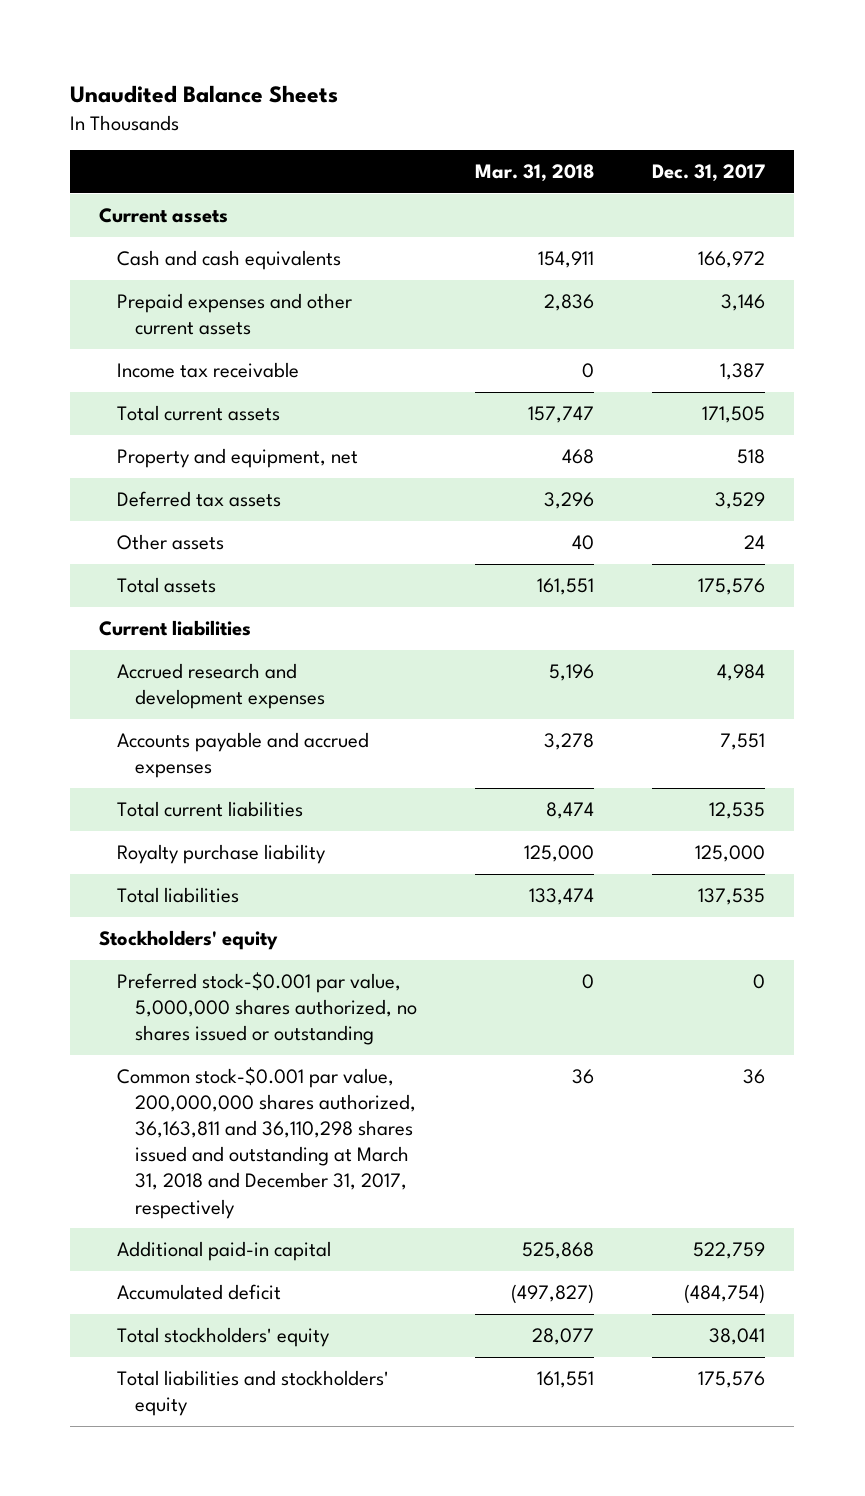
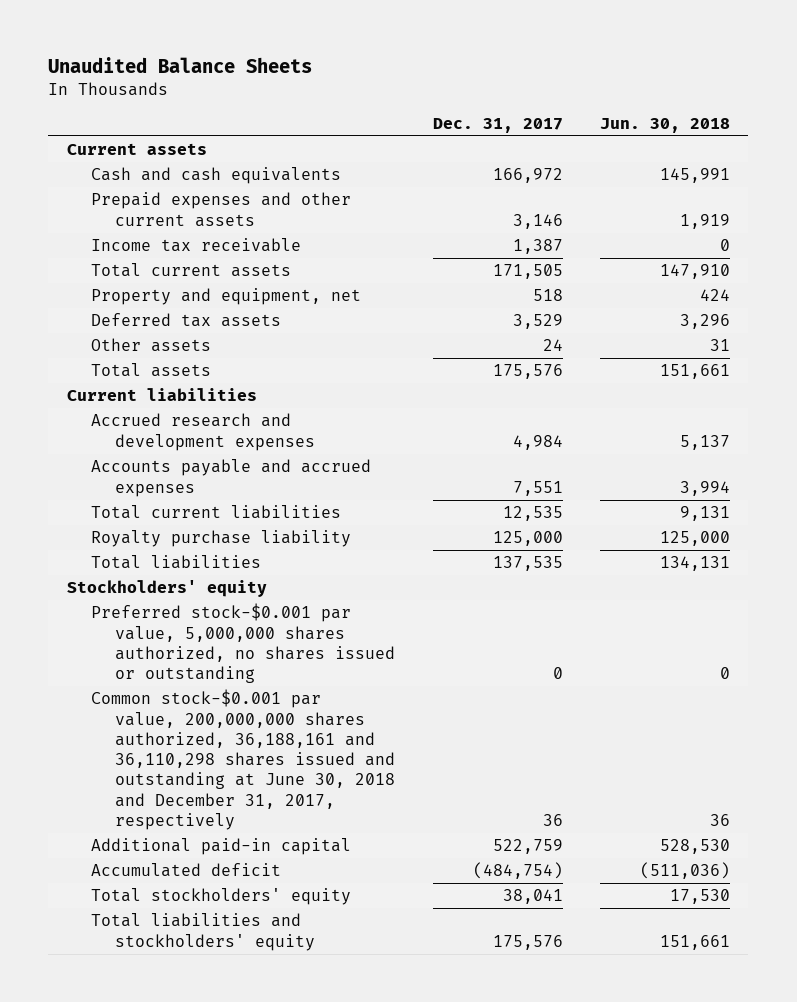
[475,164,595,183] Mar. 31, 2018 -> none
none -> [599,117,730,133] Jun. 30, 2018
[117,1067,417,1219] Common stock-$0.001 par value, 200,000,000 shares authorized, 36,163,811 and 36,110,298 shares issued and outstanding at March 31, 2018 and December 31, 2017, respectively -> [91,689,396,830] Common stock-$0.001 par value, 200,000,000 shares authorized, 36,188,161 and 36,110,298 shares issued and outstanding at June 30, 2018 and December 31, 2017, respectively

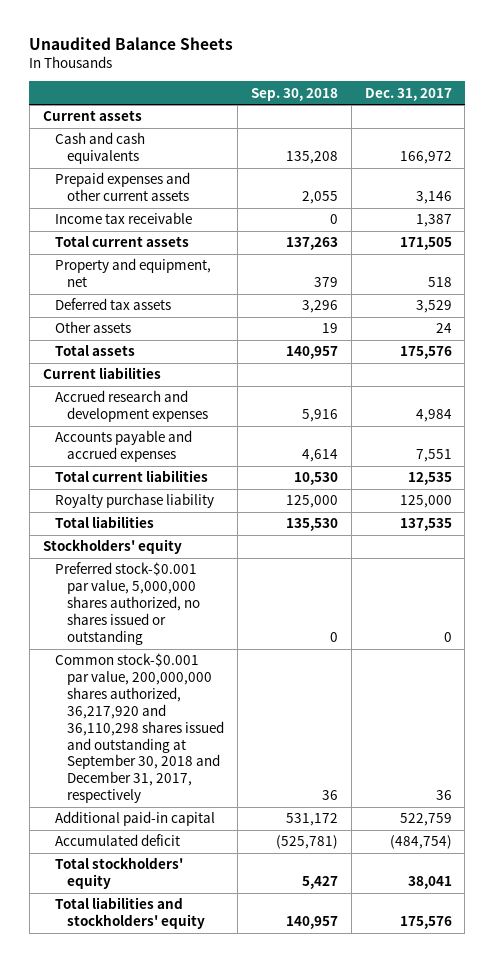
[599,117,730,133] Jun. 30, 2018 -> none
none -> [251,87,339,101] Sep. 30, 2018
[91,689,396,830] Common stock-$0.001 par value, 200,000,000 shares authorized, 36,188,161 and 36,110,298 shares issued and outstanding at June 30, 2018 and December 31, 2017, respectively -> [55,653,225,804] Common stock-$0.001 par value, 200,000,000 shares authorized, 36,217,920 and 36,110,298 shares issued and outstanding at September 30, 2018 and December 31, 2017, respectively

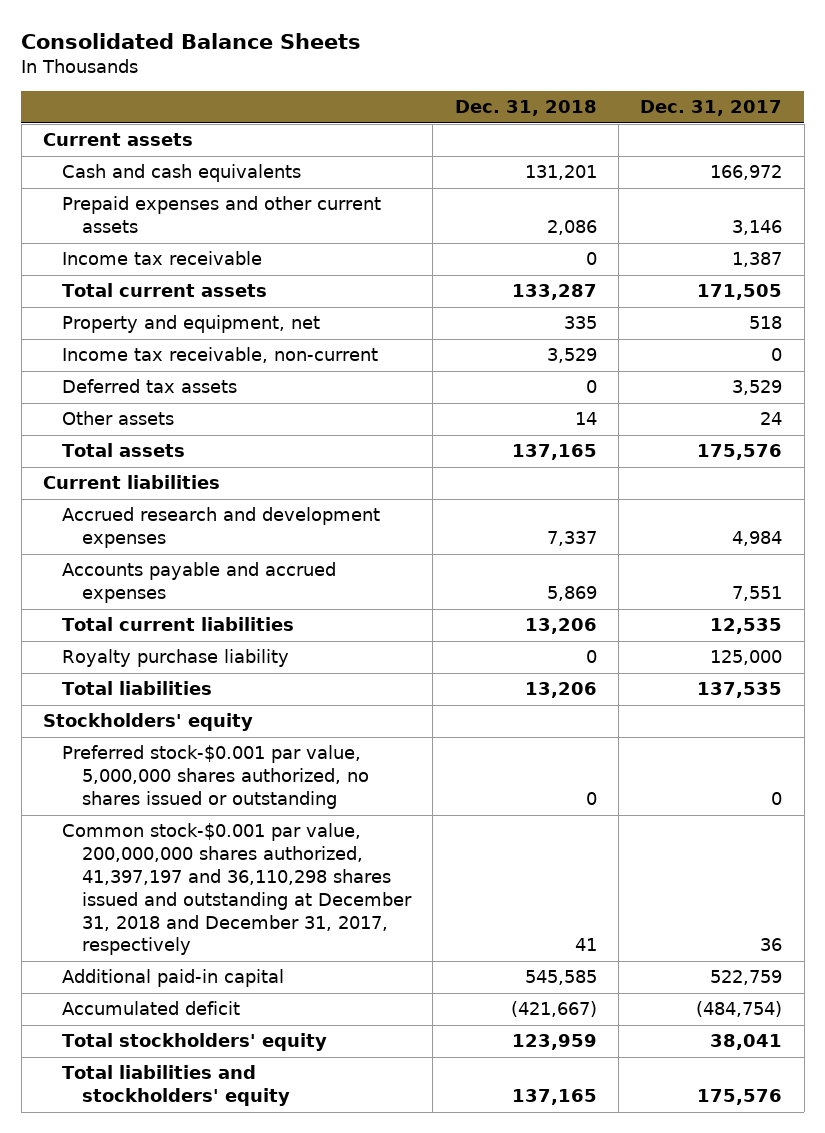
[29,37,234,51] Unaudited Balance Sheets -> [21,32,362,49] Consolidated Balance Sheets
[251,87,339,101] Sep. 30, 2018 -> none
none -> [454,99,597,116] Dec. 31, 2018
none -> [62,347,379,364] Income tax receivable, non-current
[55,653,225,804] Common stock-$0.001 par value, 200,000,000 shares authorized, 36,217,920 and 36,110,298 shares issued and outstanding at September 30, 2018 and December 31, 2017, respectively -> [62,823,412,956] Common stock-$0.001 par value, 200,000,000 shares authorized, 41,397,197 and 36,110,298 shares issued and outstanding at December 31, 2018 and December 31, 2017, respectively

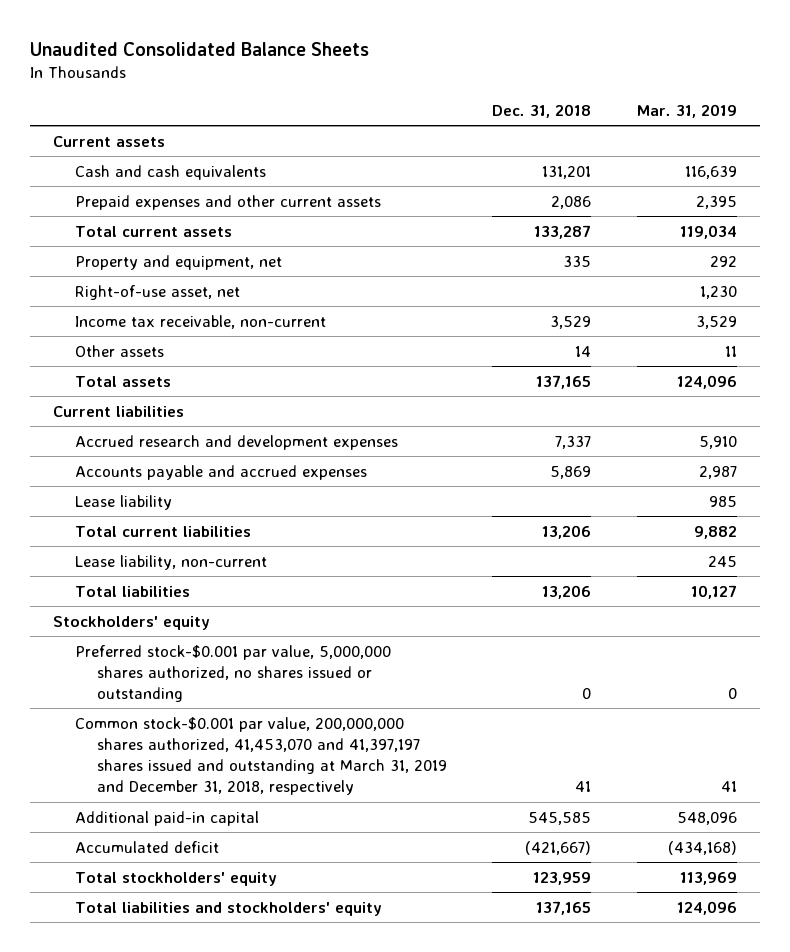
[21,32,362,49] Consolidated Balance Sheets -> [30,42,370,57] Unaudited Consolidated Balance Sheets
[640,99,783,116] Dec. 31, 2017 -> none
none -> [636,103,737,118] Mar. 31, 2019
[62,251,263,266] Income tax receivable -> none
none -> [74,284,240,300] Right-of-use asset, net
[62,379,238,394] Deferred tax assets -> none
none -> [74,494,172,510] Lease liability
[62,649,290,668] Royalty purchase liability -> none
none -> [74,554,267,570] Lease liability, non-current
[62,823,412,956] Common stock-$0.001 par value, 200,000,000 shares authorized, 41,397,197 and 36,110,298 shares issued and outstanding at December 31, 2018 and December 31, 2017, respectively -> [74,716,447,796] Common stock-$0.001 par value, 200,000,000 shares authorized, 41,453,070 and 41,397,197 shares issued and outstanding at March 31, 2019 and December 31, 2018, respectively

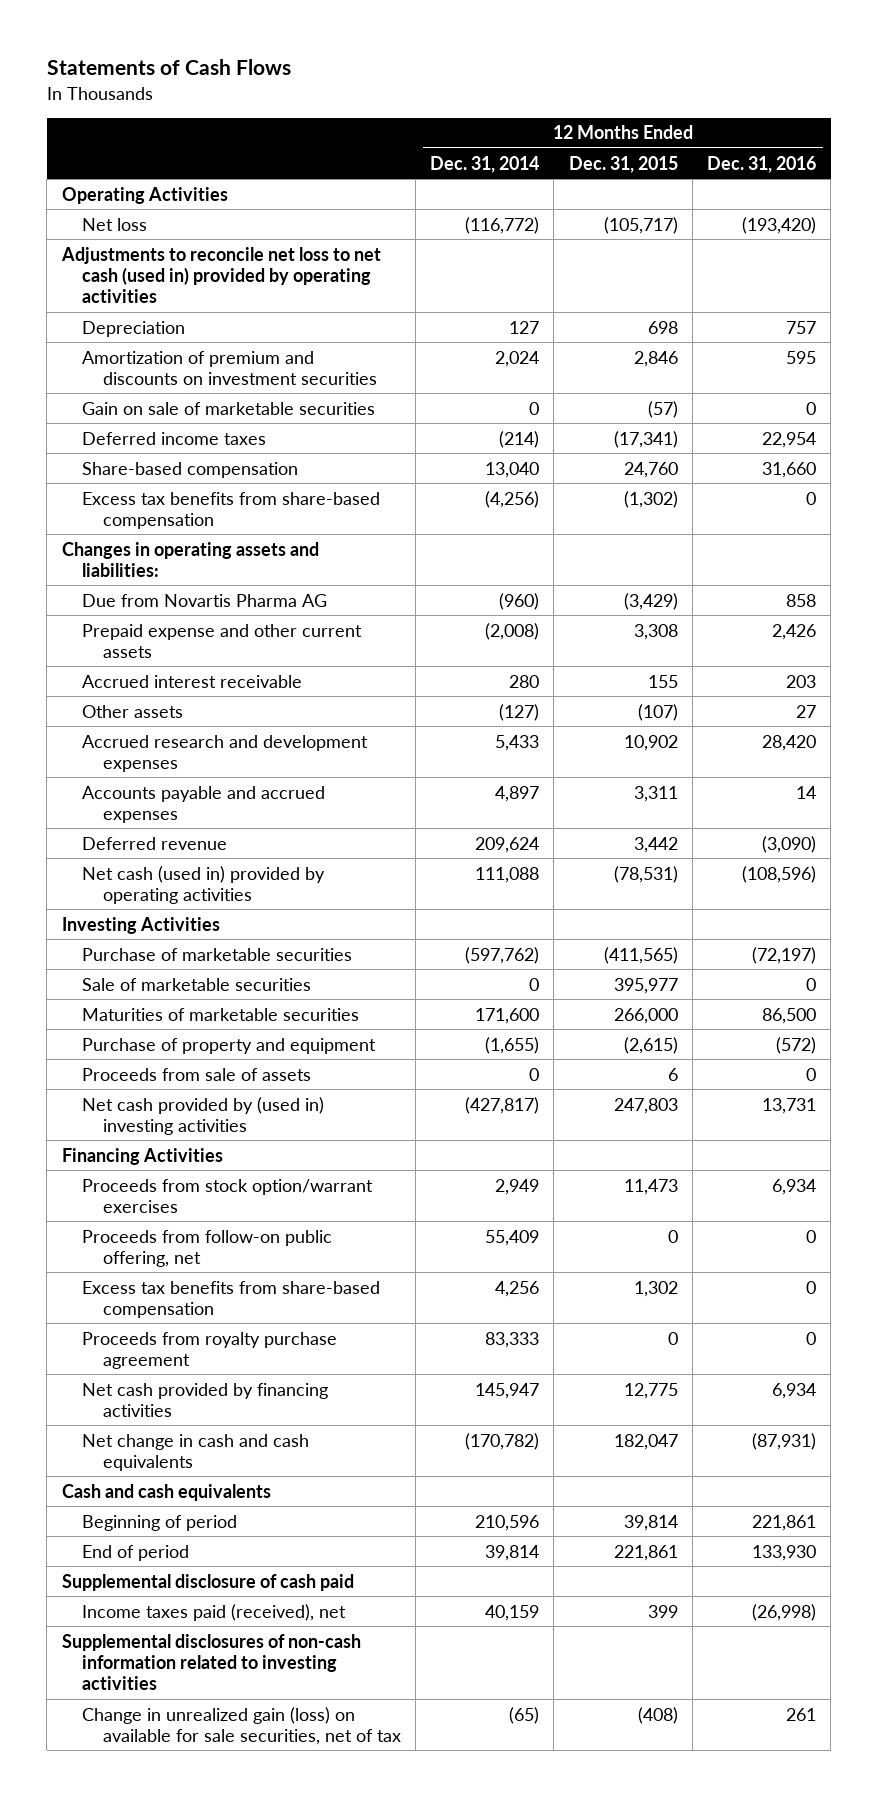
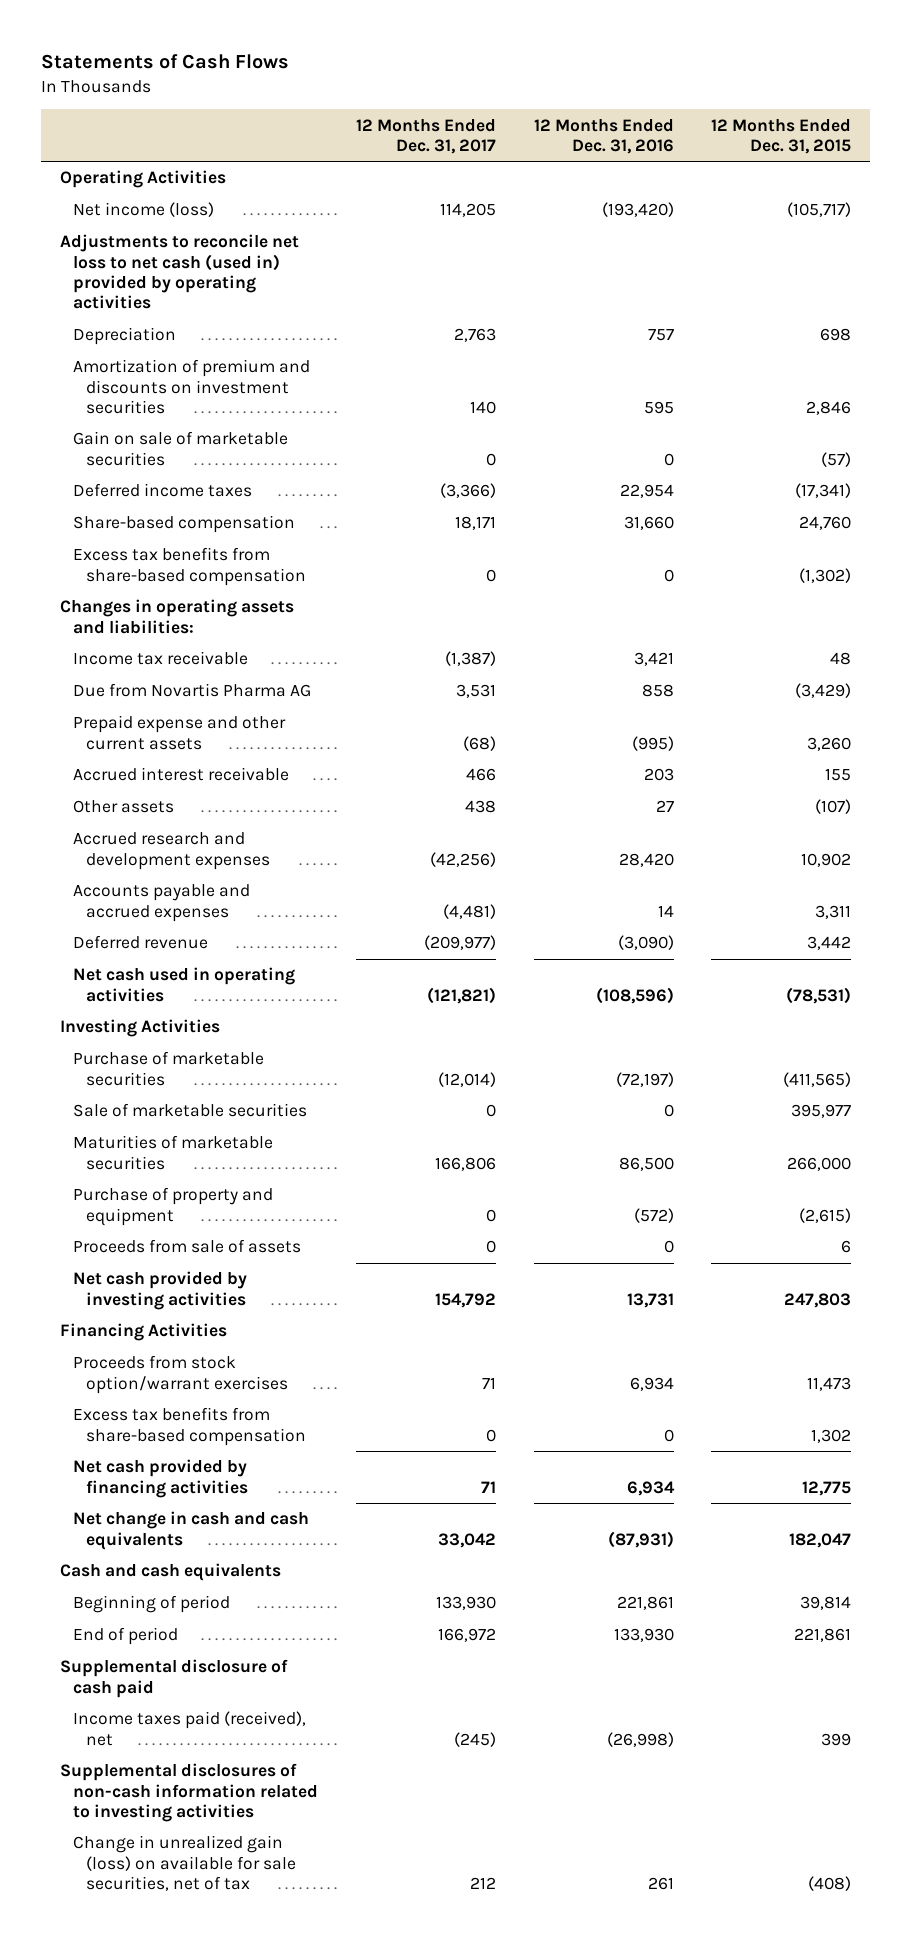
[430,155,540,173] Dec. 31, 2014 -> none
none -> [355,118,496,154] 12 Months Ended Dec. 31, 2017
[82,217,148,231] Net loss -> [73,202,215,218] Net income (loss)
none -> [73,651,249,666] Income tax receivable
[633,623,678,640] 3,308 -> [807,736,852,751] 3,260
[772,623,817,640] 2,426 -> [631,735,674,751] (995)
[82,865,326,904] Net cash (used in) provided by operating activities -> [73,967,296,1002] Net cash used in operating activities
[82,1096,325,1135] Net cash provided by (used in) investing activities -> [73,1271,248,1310] Net cash provided by investing activities
[82,1229,333,1267] Proceeds from follow-on public offering, net -> none
[82,1331,338,1369] Proceeds from royalty purchase agreement -> none

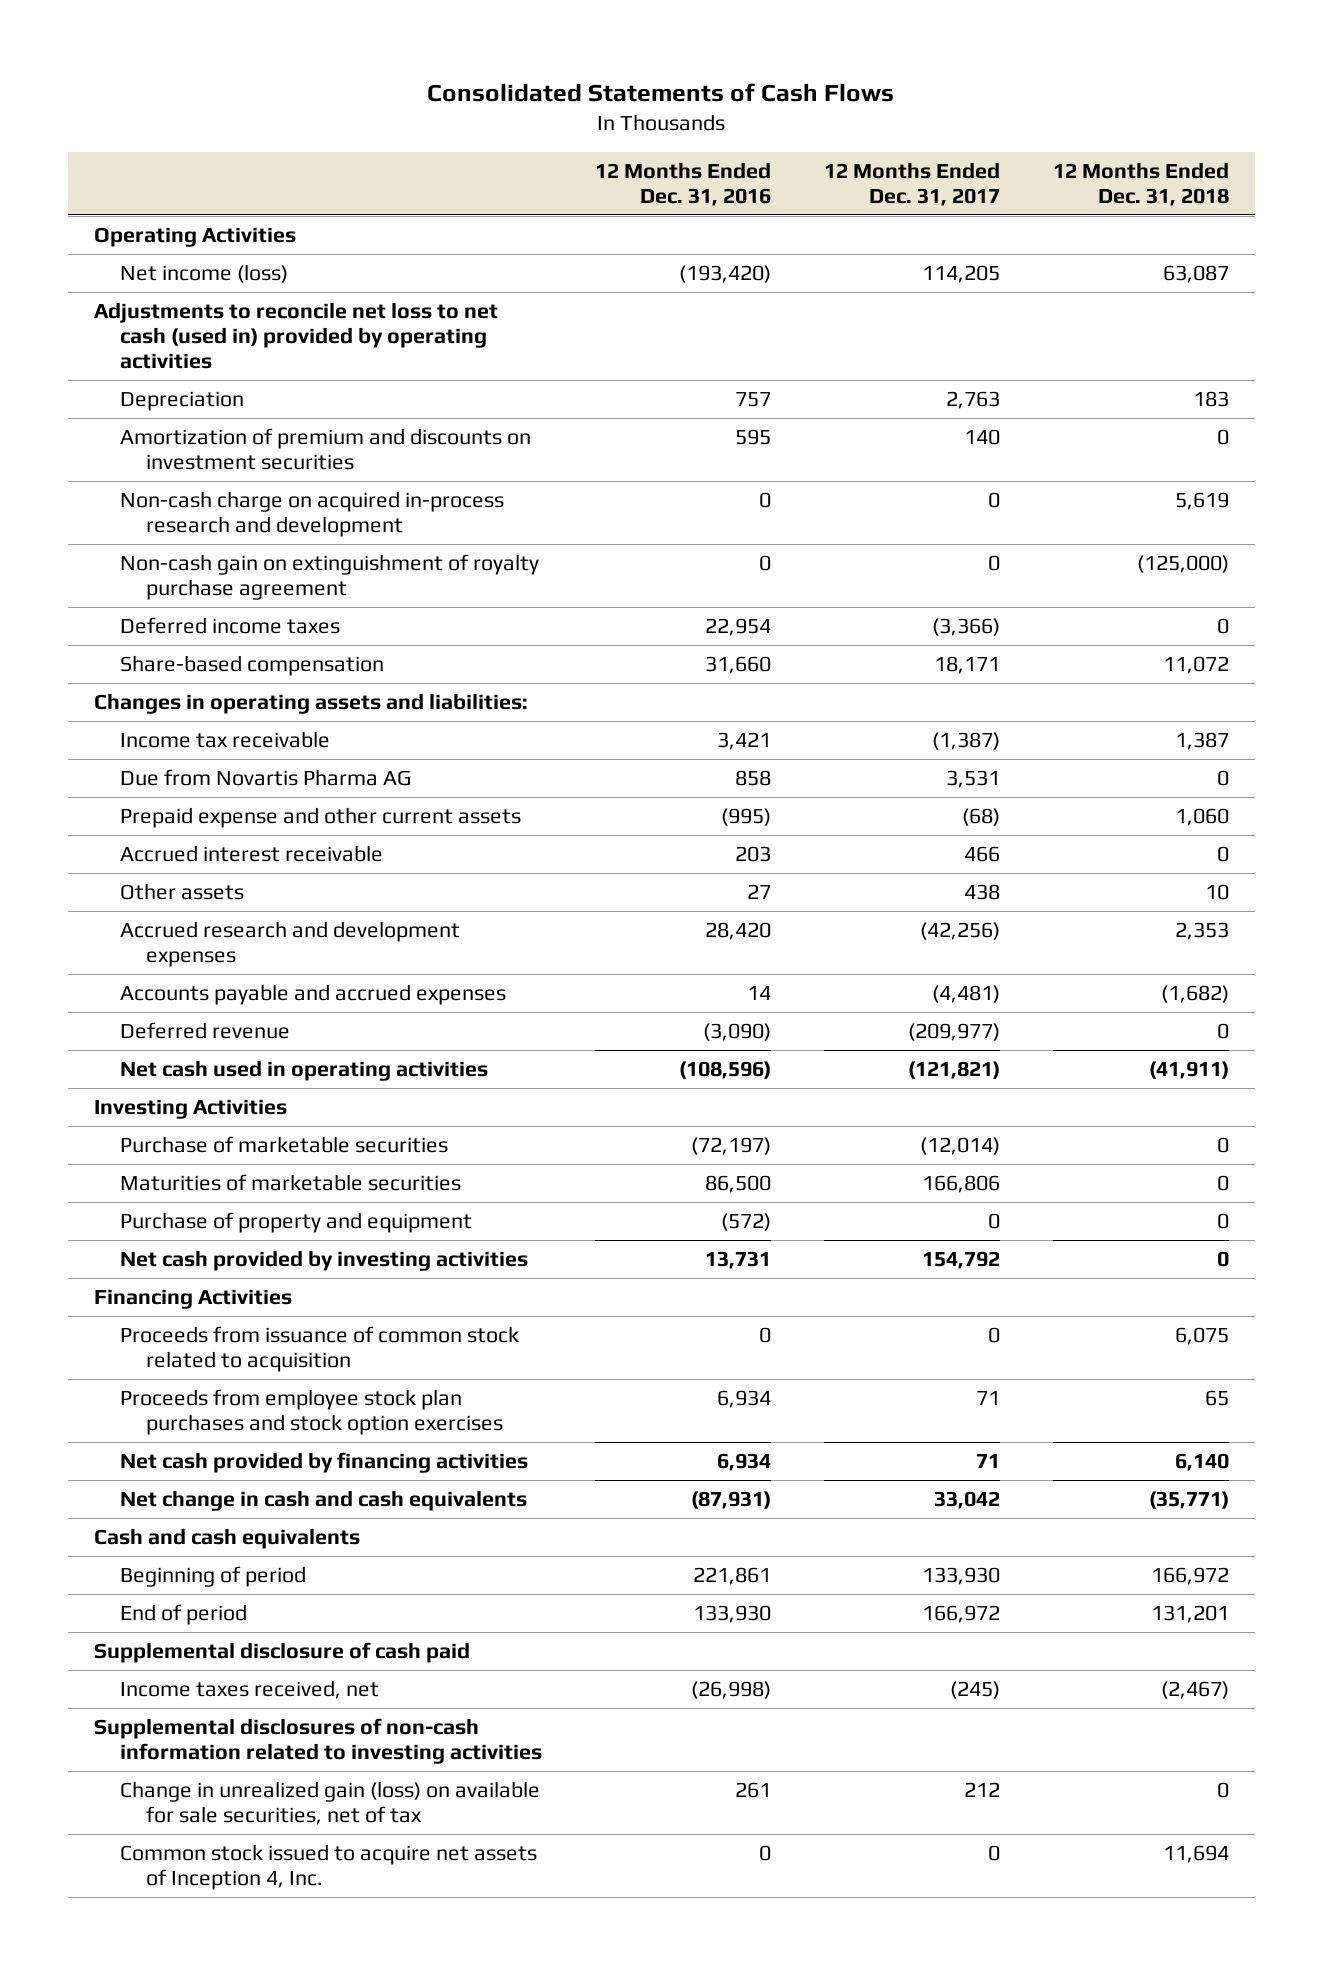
[41,54,290,70] Statements of Cash Flows -> [427,83,895,103] Consolidated Statements of Cash Flows
[711,118,852,154] 12 Months Ended Dec. 31, 2015 -> none
none -> [1052,161,1229,206] 12 Months Ended Dec. 31, 2018
[73,431,289,466] Gain on sale of marketable securities -> none
none -> [120,490,505,538] Non-cash charge on acquired in-process research and development
none -> [120,553,540,601] Non-cash gain on extinguishment of royalty purchase agreement
[73,547,307,586] Excess tax benefits from share-based compensation -> none
[73,1103,308,1118] Sale of marketable securities -> none
[73,1239,302,1254] Proceeds from sale of assets -> none
[73,1407,307,1446] Excess tax benefits from share-based compensation -> none
none -> [120,1325,520,1373] Proceeds from issuance of common stock related to acquisition
[73,1355,289,1394] Proceeds from stock option/warrant exercises -> [120,1388,504,1436] Proceeds from employee stock plan purchases and stock option exercises
[73,1711,307,1746] Income taxes paid (received), net -> [120,1679,380,1699] Income taxes received, net
none -> [120,1843,538,1891] Common stock issued to acquire net assets of Inception 4, Inc.

